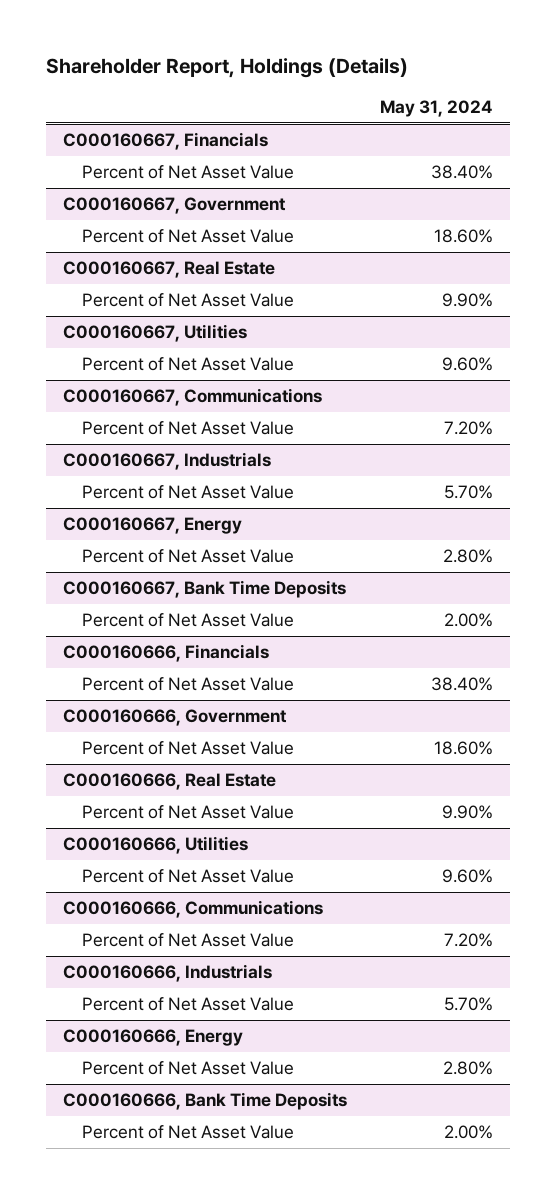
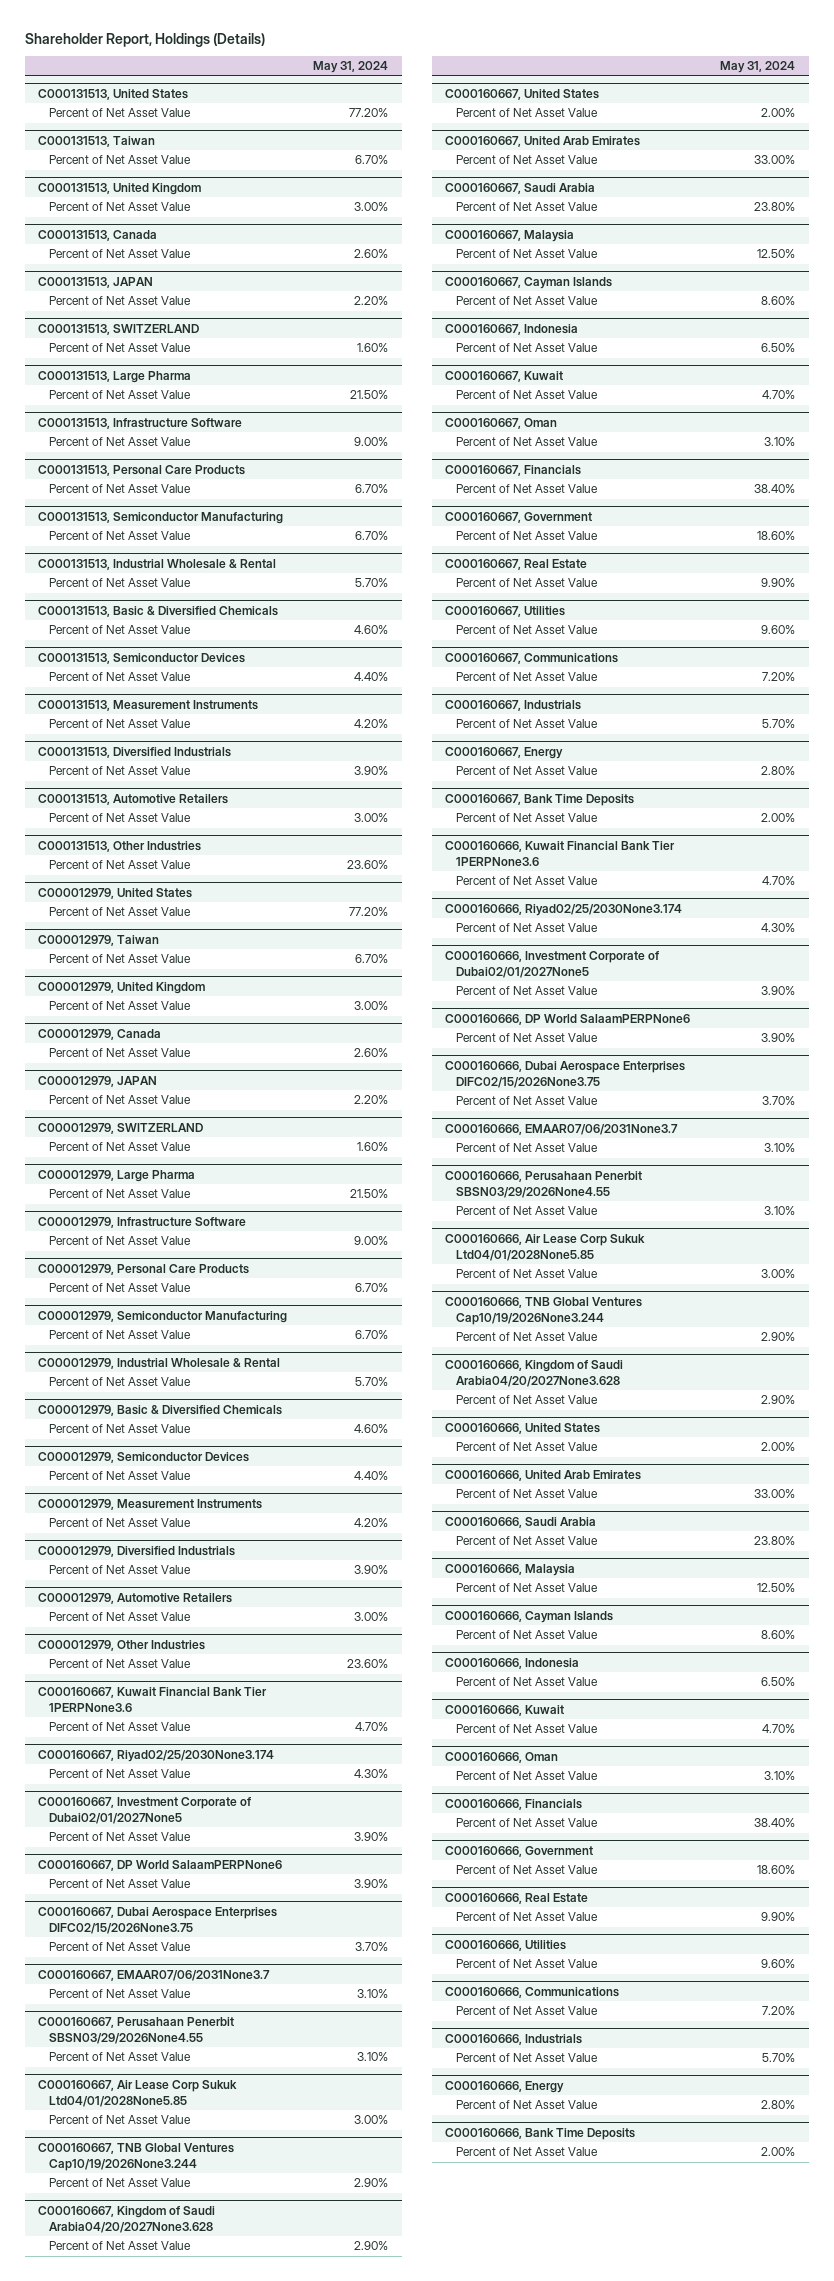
none -> [38,89,189,101] C000131513, United States
none -> [48,108,191,118] Percent of Net Asset Value
none -> [38,136,156,148] C000131513, Taiwan
none -> [48,155,191,165] Percent of Net Asset Value
none -> [38,183,202,196] C000131513, United Kingdom
none -> [48,202,191,212] Percent of Net Asset Value
none -> [38,230,158,242] C000131513, Canada
none -> [48,249,191,259] Percent of Net Asset Value
none -> [38,277,154,289] C000131513, JAPAN
none -> [48,296,191,306] Percent of Net Asset Value
none -> [38,324,200,336] C000131513, SWITZERLAND
none -> [48,343,191,353] Percent of Net Asset Value
none -> [38,371,192,384] C000131513, Large Pharma
none -> [48,390,191,400] Percent of Net Asset Value
none -> [38,418,243,430] C000131513, Infrastructure Software
none -> [48,437,191,447] Percent of Net Asset Value
none -> [38,465,246,477] C000131513, Personal Care Products
none -> [48,484,191,494] Percent of Net Asset Value
none -> [38,512,284,525] C000131513, Semiconductor Manufacturing
none -> [48,531,191,541] Percent of Net Asset Value
none -> [38,559,277,571] C000131513, Industrial Wholesale & Rental
none -> [48,578,191,588] Percent of Net Asset Value
none -> [38,606,279,618] C000131513, Basic & Diversified Chemicals
none -> [48,625,191,635] Percent of Net Asset Value
none -> [38,653,246,665] C000131513, Semiconductor Devices
none -> [48,672,191,682] Percent of Net Asset Value
none -> [38,700,259,712] C000131513, Measurement Instruments
none -> [48,719,191,729] Percent of Net Asset Value
none -> [38,747,232,759] C000131513, Diversified Industrials
none -> [48,766,191,776] Percent of Net Asset Value
none -> [38,794,229,806] C000131513, Automotive Retailers
none -> [48,813,191,823] Percent of Net Asset Value
none -> [38,841,202,853] C000131513, Other Industries
none -> [48,860,191,870] Percent of Net Asset Value
none -> [38,888,193,900] C000012979, United States
none -> [48,907,191,917] Percent of Net Asset Value
none -> [38,935,160,947] C000012979, Taiwan
none -> [48,954,191,964] Percent of Net Asset Value
none -> [38,982,206,995] C000012979, United Kingdom
none -> [48,1001,191,1011] Percent of Net Asset Value
none -> [38,1029,162,1041] C000012979, Canada
none -> [48,1048,191,1058] Percent of Net Asset Value
none -> [38,1076,158,1088] C000012979, JAPAN
none -> [48,1095,191,1105] Percent of Net Asset Value
none -> [38,1123,204,1135] C000012979, SWITZERLAND
none -> [48,1142,191,1152] Percent of Net Asset Value
none -> [38,1170,196,1183] C000012979, Large Pharma
none -> [48,1189,191,1199] Percent of Net Asset Value
none -> [38,1217,247,1229] C000012979, Infrastructure Software
none -> [48,1236,191,1246] Percent of Net Asset Value
none -> [38,1264,250,1276] C000012979, Personal Care Products
none -> [48,1283,191,1293] Percent of Net Asset Value
none -> [38,1311,288,1324] C000012979, Semiconductor Manufacturing
none -> [48,1330,191,1340] Percent of Net Asset Value
none -> [38,1358,281,1370] C000012979, Industrial Wholesale & Rental
none -> [48,1377,191,1387] Percent of Net Asset Value
none -> [38,1405,283,1417] C000012979, Basic & Diversified Chemicals
none -> [48,1424,191,1434] Percent of Net Asset Value
none -> [38,1452,250,1464] C000012979, Semiconductor Devices
none -> [48,1471,191,1481] Percent of Net Asset Value
none -> [38,1499,263,1511] C000012979, Measurement Instruments
none -> [48,1518,191,1528] Percent of Net Asset Value
none -> [38,1546,236,1558] C000012979, Diversified Industrials
none -> [48,1565,191,1575] Percent of Net Asset Value
none -> [38,1593,233,1605] C000012979, Automotive Retailers
none -> [48,1612,191,1622] Percent of Net Asset Value
none -> [38,1640,206,1652] C000012979, Other Industries
none -> [48,1659,191,1669] Percent of Net Asset Value
none -> [38,1687,268,1712] C000160667, Kuwait Financial Bank Tier 1PERPNone3.6
none -> [48,1722,191,1732] Percent of Net Asset Value
none -> [38,1750,275,1763] C000160667, Riyad02/25/2030None3.174
none -> [48,1769,191,1779] Percent of Net Asset Value
none -> [38,1797,252,1824] C000160667, Investment Corporate of Dubai02/01/2027None5
none -> [48,1832,191,1842] Percent of Net Asset Value
none -> [38,1860,283,1872] C000160667, DP World SalaamPERPNone6
none -> [48,1879,191,1889] Percent of Net Asset Value
none -> [38,1907,278,1934] C000160667, Dubai Aerospace Enterprises DIFC02/15/2026None3.75
none -> [48,1942,191,1952] Percent of Net Asset Value
none -> [38,1970,271,1982] C000160667, EMAAR07/06/2031None3.7
none -> [48,1989,191,1999] Percent of Net Asset Value
none -> [38,2017,235,2044] C000160667, Perusahaan Penerbit SBSN03/29/2026None4.55
none -> [48,2052,191,2062] Percent of Net Asset Value
none -> [38,2080,238,2107] C000160667, Air Lease Corp Sukuk Ltd04/01/2028None5.85
none -> [48,2115,191,2125] Percent of Net Asset Value
none -> [38,2143,235,2171] C000160667, TNB Global Ventures Cap10/19/2026None3.244
none -> [48,2178,191,2188] Percent of Net Asset Value
none -> [38,2206,216,2233] C000160667, Kingdom of Saudi Arabia04/20/2027None3.628
none -> [48,2241,191,2251] Percent of Net Asset Value
none -> [445,89,600,101] C000160667, United States
none -> [455,108,598,118] Percent of Net Asset Value
none -> [445,136,641,148] C000160667, United Arab Emirates
none -> [455,155,598,165] Percent of Net Asset Value
none -> [445,183,596,195] C000160667, Saudi Arabia
none -> [455,202,598,212] Percent of Net Asset Value
none -> [445,230,575,243] C000160667, Malaysia
none -> [455,249,598,259] Percent of Net Asset Value
none -> [445,277,613,290] C000160667, Cayman Islands
none -> [455,296,598,306] Percent of Net Asset Value
none -> [445,324,579,336] C000160667, Indonesia
none -> [455,343,598,353] Percent of Net Asset Value
none -> [445,371,564,383] C000160667, Kuwait
none -> [455,390,598,400] Percent of Net Asset Value
none -> [445,418,558,430] C000160667, Oman
none -> [455,437,598,447] Percent of Net Asset Value
none -> [445,841,676,866] C000160666, Kuwait Financial Bank Tier 1PERPNone3.6
none -> [455,876,598,886] Percent of Net Asset Value
none -> [445,904,683,917] C000160666, Riyad02/25/2030None3.174
none -> [455,923,598,933] Percent of Net Asset Value
none -> [445,951,660,978] C000160666, Investment Corporate of Dubai02/01/2027None5
none -> [455,986,598,996] Percent of Net Asset Value
none -> [445,1014,691,1026] C000160666, DP World SalaamPERPNone6
none -> [455,1033,598,1043] Percent of Net Asset Value
none -> [445,1061,686,1088] C000160666, Dubai Aerospace Enterprises DIFC02/15/2026None3.75
none -> [455,1096,598,1106] Percent of Net Asset Value
none -> [445,1124,679,1136] C000160666, EMAAR07/06/2031None3.7
none -> [455,1143,598,1153] Percent of Net Asset Value
none -> [445,1171,643,1198] C000160666, Perusahaan Penerbit SBSN03/29/2026None4.55
none -> [455,1206,598,1216] Percent of Net Asset Value
none -> [445,1234,646,1261] C000160666, Air Lease Corp Sukuk Ltd04/01/2028None5.85
none -> [455,1269,598,1279] Percent of Net Asset Value
none -> [445,1297,643,1325] C000160666, TNB Global Ventures Cap10/19/2026None3.244
none -> [455,1332,598,1342] Percent of Net Asset Value
none -> [445,1360,624,1387] C000160666, Kingdom of Saudi Arabia04/20/2027None3.628
none -> [455,1395,598,1405] Percent of Net Asset Value
none -> [445,1423,601,1435] C000160666, United States
none -> [455,1442,598,1452] Percent of Net Asset Value
none -> [445,1470,642,1482] C000160666, United Arab Emirates
none -> [455,1489,598,1499] Percent of Net Asset Value
none -> [445,1517,597,1529] C000160666, Saudi Arabia
none -> [455,1536,598,1546] Percent of Net Asset Value
none -> [445,1564,576,1577] C000160666, Malaysia
none -> [455,1583,598,1593] Percent of Net Asset Value
none -> [445,1611,614,1624] C000160666, Cayman Islands
none -> [455,1630,598,1640] Percent of Net Asset Value
none -> [445,1658,580,1670] C000160666, Indonesia
none -> [455,1677,598,1687] Percent of Net Asset Value
none -> [445,1705,565,1717] C000160666, Kuwait
none -> [455,1724,598,1734] Percent of Net Asset Value
none -> [445,1752,559,1764] C000160666, Oman
none -> [455,1771,598,1781] Percent of Net Asset Value

